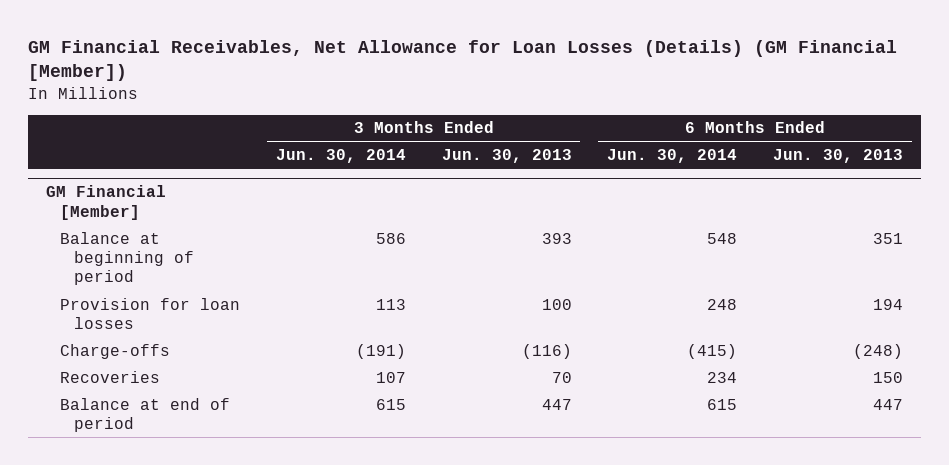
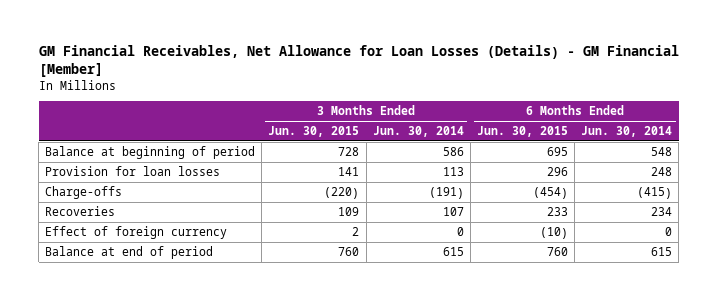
[28,39,898,82] GM Financial Receivables, Net Allowance for Loan Losses (Details) (GM Financial [Member]) -> [38,45,679,78] GM Financial Receivables, Net Allowance for Loan Losses (Details) - GM Financial [Member]
[441,149,572,164] Jun. 30, 2013 -> none
[773,149,904,164] Jun. 30, 2013 -> none
none -> [268,126,360,138] Jun. 30, 2015
none -> [476,126,568,138] Jun. 30, 2015
[46,185,167,220] GM Financial [Member] -> none
none -> [45,226,228,240] Effect of foreign currency

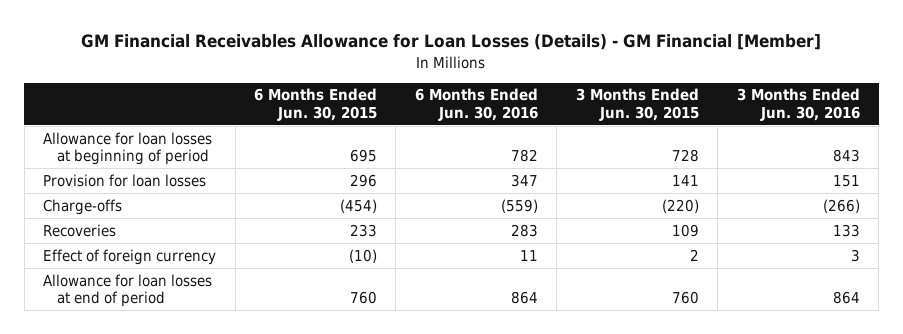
[38,45,679,78] GM Financial Receivables, Net Allowance for Loan Losses (Details) - GM Financial [Member] -> [81,34,822,51] GM Financial Receivables Allowance for Loan Losses (Details) - GM Financial [Member]
[372,126,464,138] Jun. 30, 2014 -> none
[581,126,673,138] Jun. 30, 2014 -> none
none -> [414,88,538,121] 6 Months Ended Jun. 30, 2016
none -> [736,88,860,121] 3 Months Ended Jun. 30, 2016
[45,146,256,160] Balance at beginning of period -> [43,131,213,166] Allowance for loan losses at beginning of period
[45,246,214,260] Balance at end of period -> [43,273,213,308] Allowance for loan losses at end of period

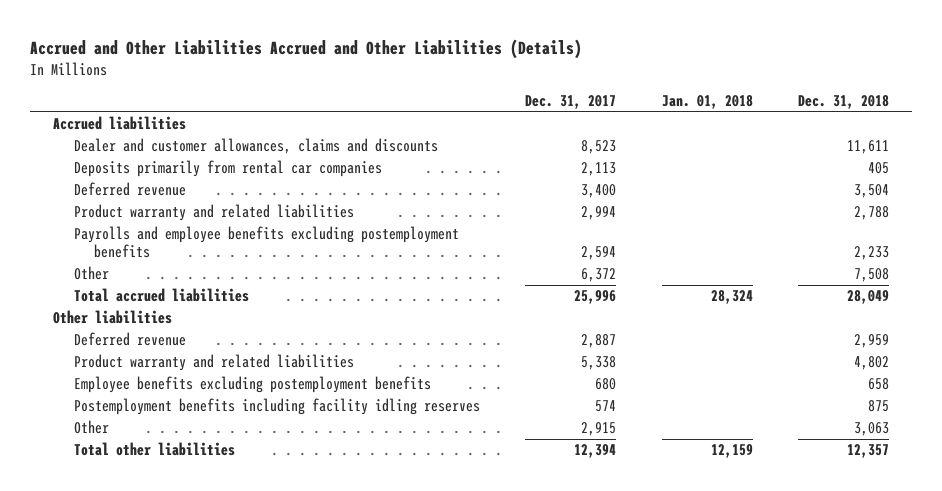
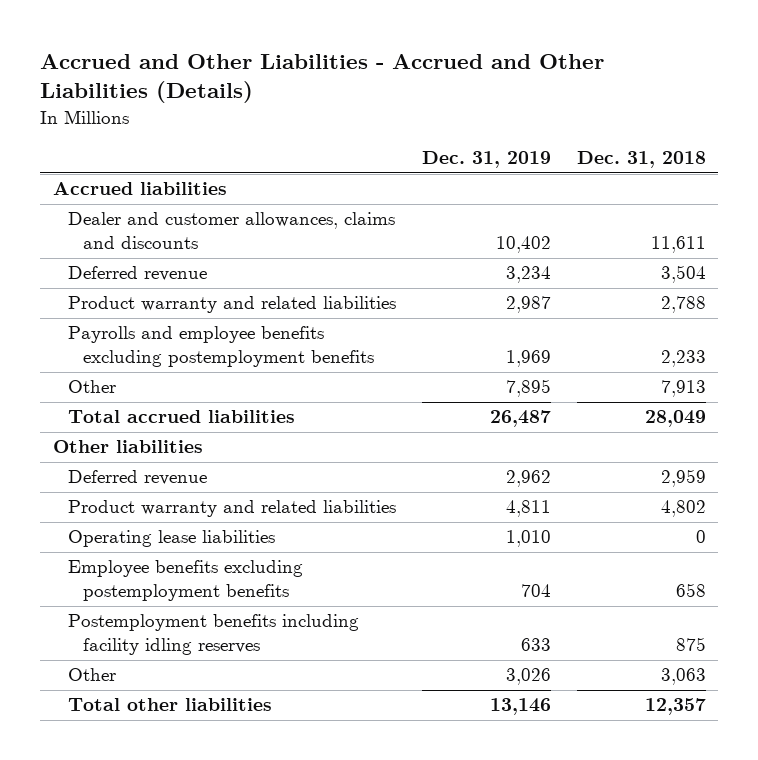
[30,39,583,60] Accrued and Other Liabilities Accrued and Other Liabilities (Details) -> [39,54,604,104] Accrued and Other Liabilities - Accrued and Other Liabilities (Details)
[525,95,617,110] Dec. 31, 2017 -> none
[661,95,753,110] Jan. 01, 2018 -> none
none -> [421,151,551,169] Dec. 31, 2019
[73,160,382,178] Deposits primarily from rental car companies -> none
[854,268,890,283] 7,508 -> [660,380,706,398] 7,913
none -> [67,530,275,548] Operating lease liabilities

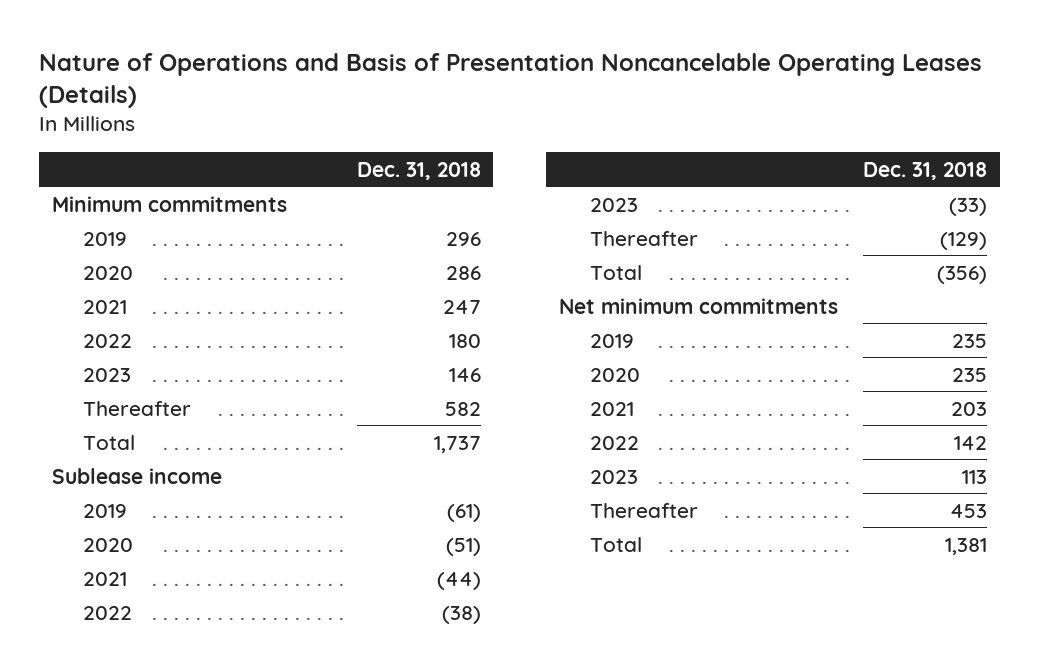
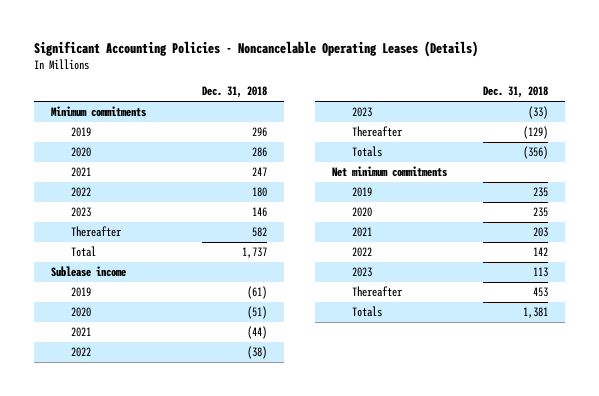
[38,52,982,109] Nature of Operations and Basis of Presentation Noncancelable Operating Leases (Details) -> [33,40,478,57] Significant Accounting Policies - Noncancelable Operating Leases (Details)
[589,264,642,280] Total -> [351,146,382,158] Totals
[589,536,642,552] Total -> [351,306,382,318] Totals

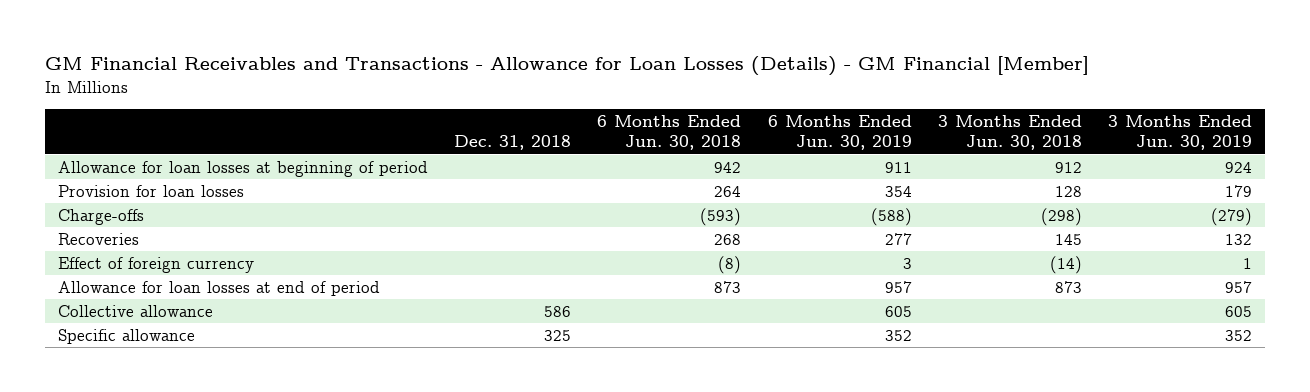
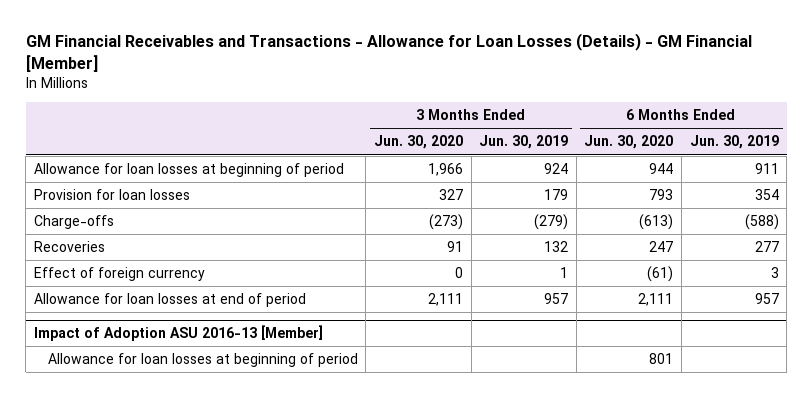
[454,135,572,151] Dec. 31, 2018 -> none
[597,115,742,151] 6 Months Ended Jun. 30, 2018 -> none
[937,115,1082,151] 3 Months Ended Jun. 30, 2018 -> none
none -> [373,135,463,150] Jun. 30, 2020
none -> [584,135,674,150] Jun. 30, 2020
[57,304,213,317] Collective allowance -> none
[57,328,195,344] Specific allowance -> none
none -> [33,325,323,342] Impact of Adoption ASU 2016-13 [Member]
none -> [47,353,358,368] Allowance for loan losses at beginning of period

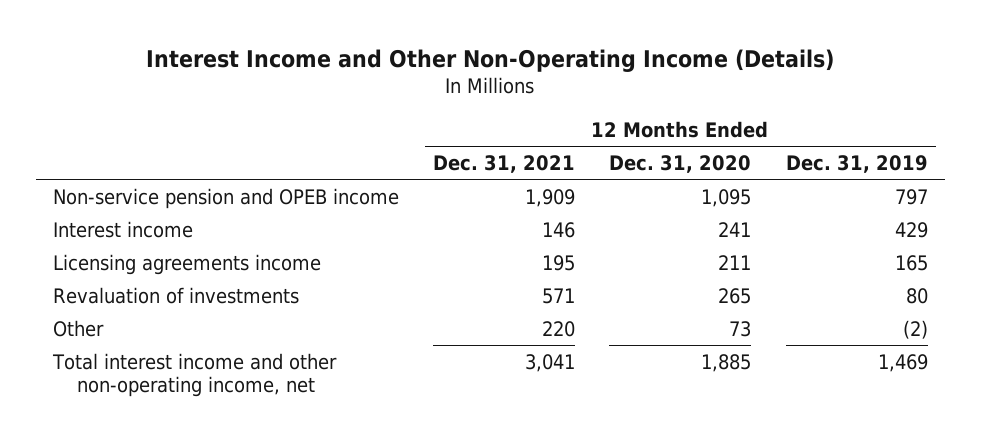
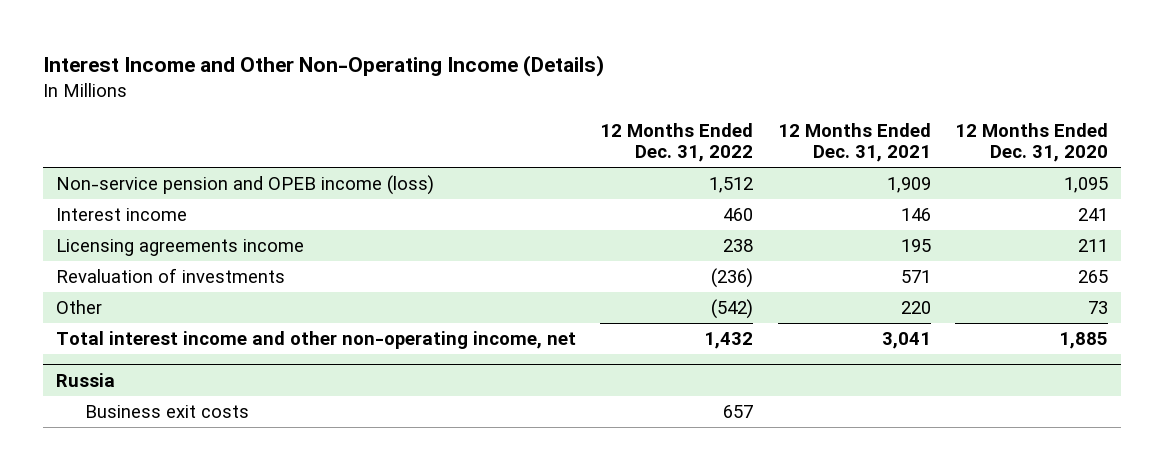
[785,154,928,173] Dec. 31, 2019 -> none
none -> [600,122,754,163] 12 Months Ended Dec. 31, 2022
[53,187,400,209] Non-service pension and OPEB income -> [55,174,434,195] Non-service pension and OPEB income (loss)
none -> [55,372,115,387] Russia
none -> [84,404,249,418] Business exit costs

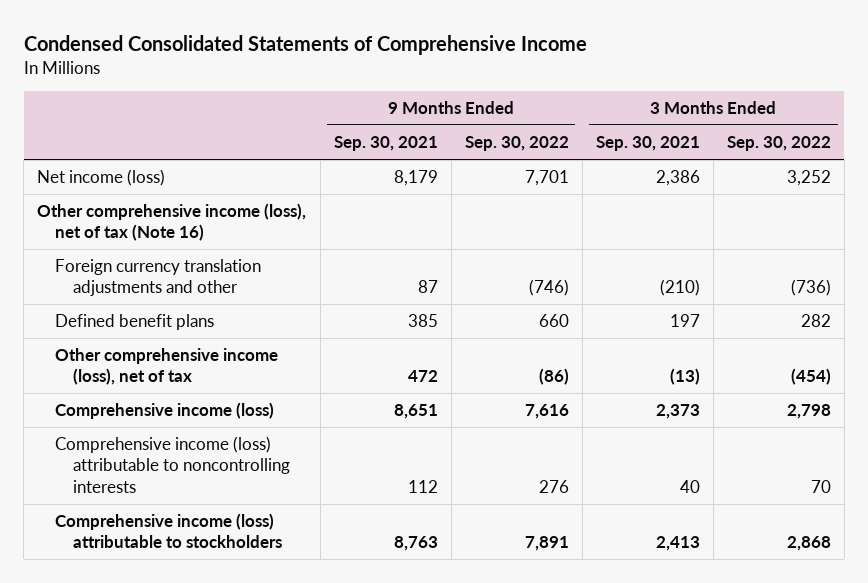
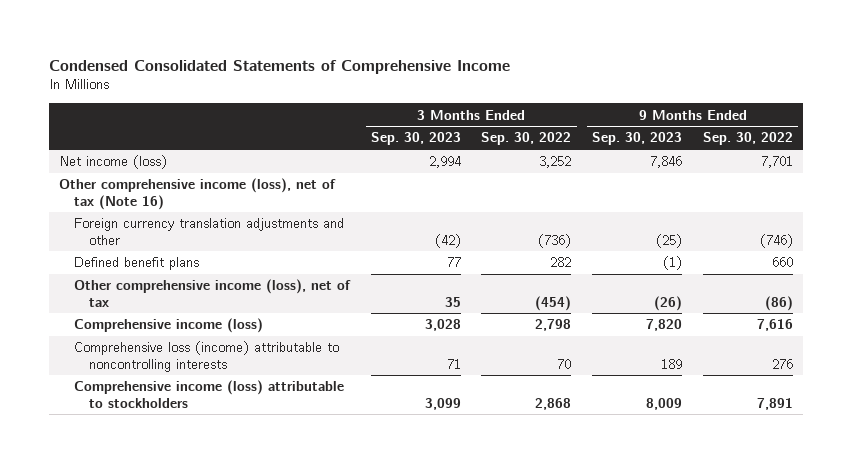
[333,136,438,152] Sep. 30, 2021 -> none
[595,136,700,152] Sep. 30, 2021 -> none
none -> [370,132,461,146] Sep. 30, 2023
none -> [592,132,683,146] Sep. 30, 2023
[55,436,291,493] Comprehensive income (loss) attributable to noncontrolling interests -> [73,341,339,372] Comprehensive loss (income) attributable to noncontrolling interests

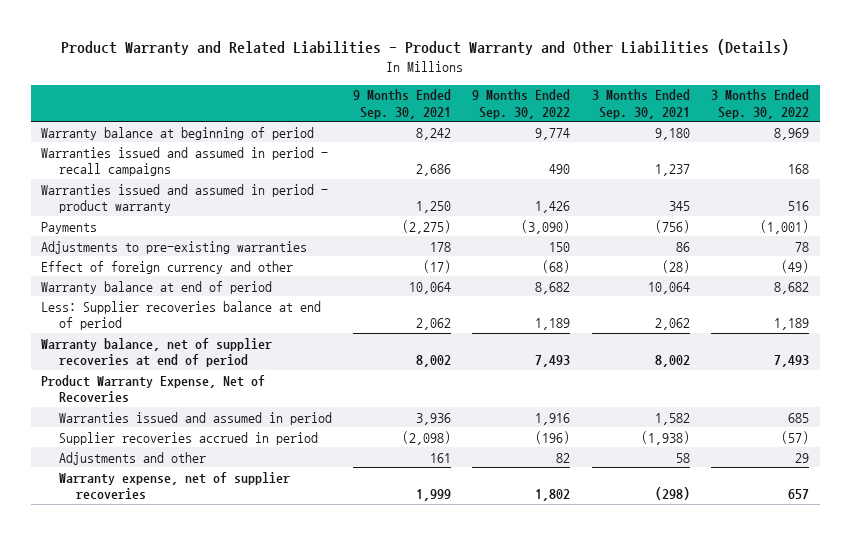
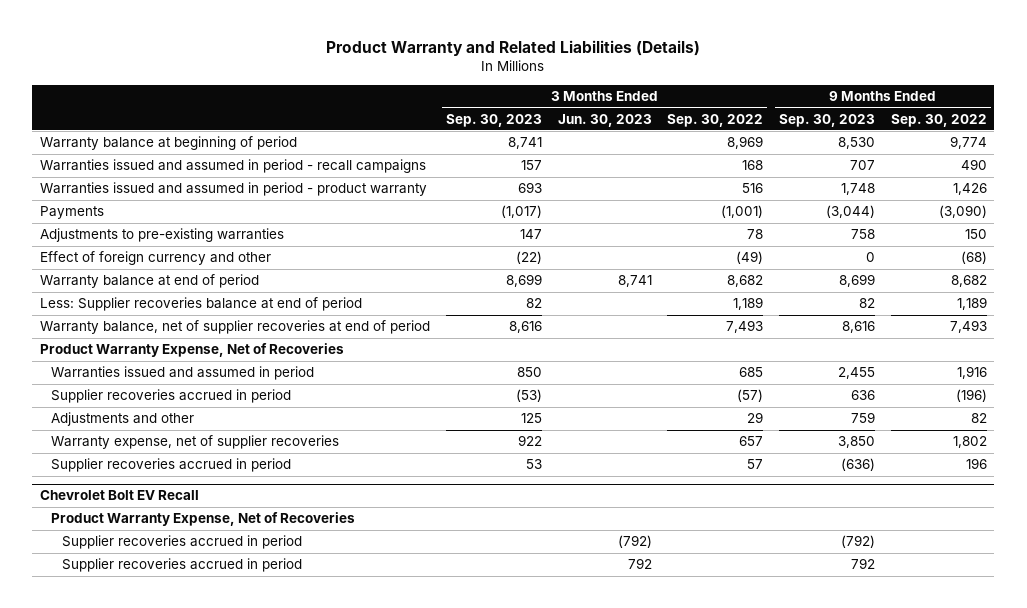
[61,39,790,56] Product Warranty and Related Liabilities - Product Warranty and Other Liabilities (Details) -> [326,40,701,57] Product Warranty and Related Liabilities (Details)
[353,89,452,119] 9 Months Ended Sep. 30, 2021 -> none
[591,89,690,119] 3 Months Ended Sep. 30, 2021 -> none
none -> [445,113,542,127] Sep. 30, 2023
none -> [557,113,652,127] Jun. 30, 2023
none -> [778,113,875,127] Sep. 30, 2023
none -> [51,458,292,473] Supplier recoveries accrued in period
none -> [40,490,200,501] Chevrolet Bolt EV Recall
none -> [51,512,356,527] Product Warranty Expense, Net of Recoveries
none -> [62,535,303,550] Supplier recoveries accrued in period
none -> [62,558,303,573] Supplier recoveries accrued in period

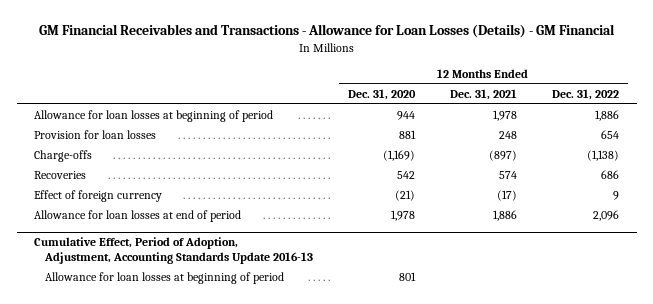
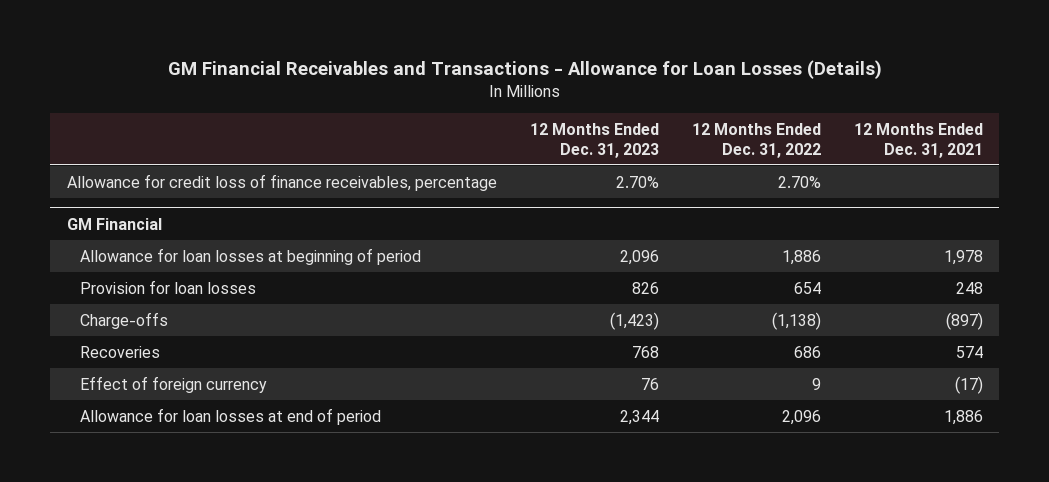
[38,24,615,39] GM Financial Receivables and Transactions - Allowance for Loan Losses (Details) - GM Financial -> [167,60,882,80] GM Financial Receivables and Transactions - Allowance for Loan Losses (Details)
[347,88,416,100] Dec. 31, 2020 -> none
none -> [529,122,659,158] 12 Months Ended Dec. 31, 2023
none -> [66,173,497,191] Allowance for credit loss of finance receivables, percentage
none -> [66,217,162,230] GM Financial
[34,237,313,264] Cumulative Effect, Period of Adoption, Adjustment, Accounting Standards Update 2016-13 -> none
[44,272,284,285] Allowance for loan losses at beginning of period -> none

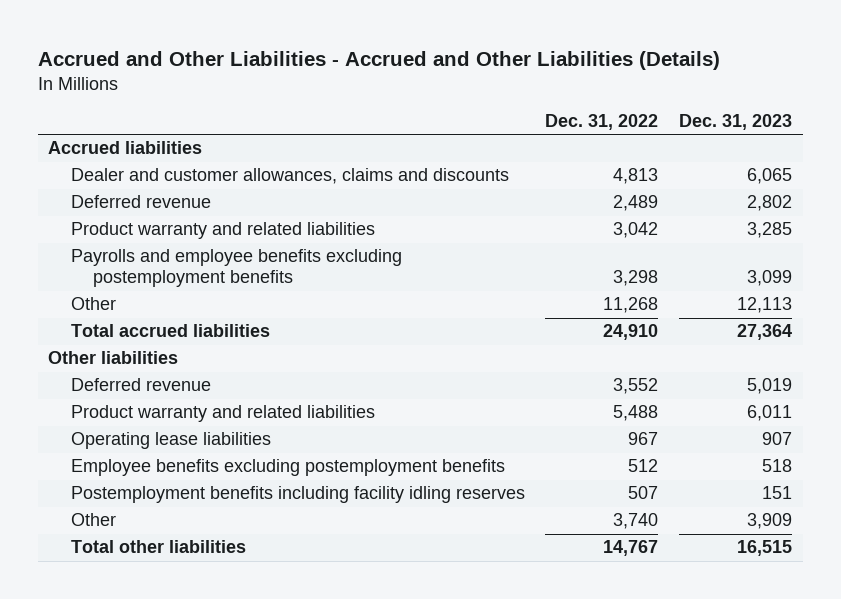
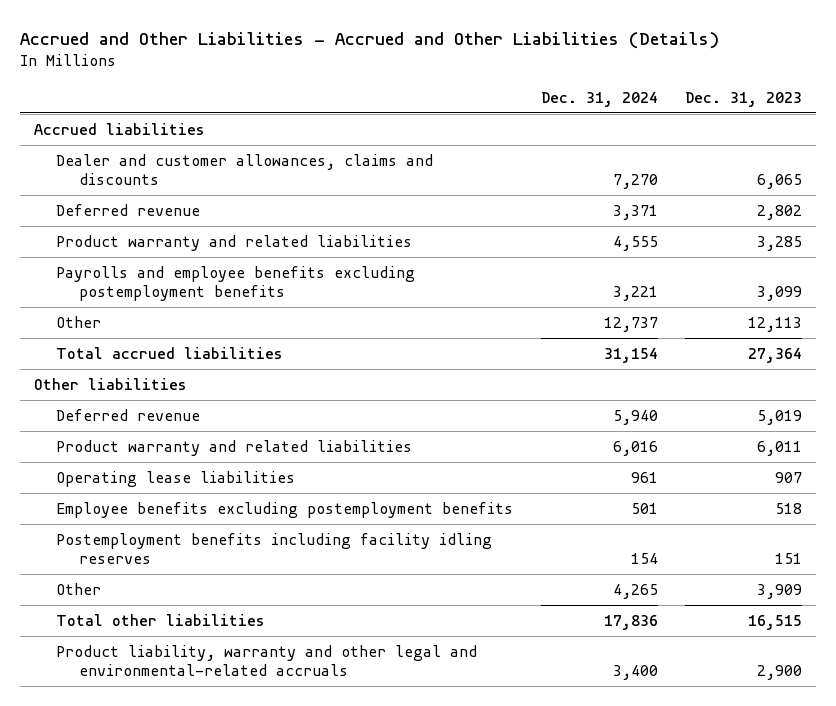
[545,114,659,131] Dec. 31, 2022 -> none
none -> [540,91,658,107] Dec. 31, 2024
none -> [56,645,478,676] Product liability, warranty and other legal and environmental-related accruals

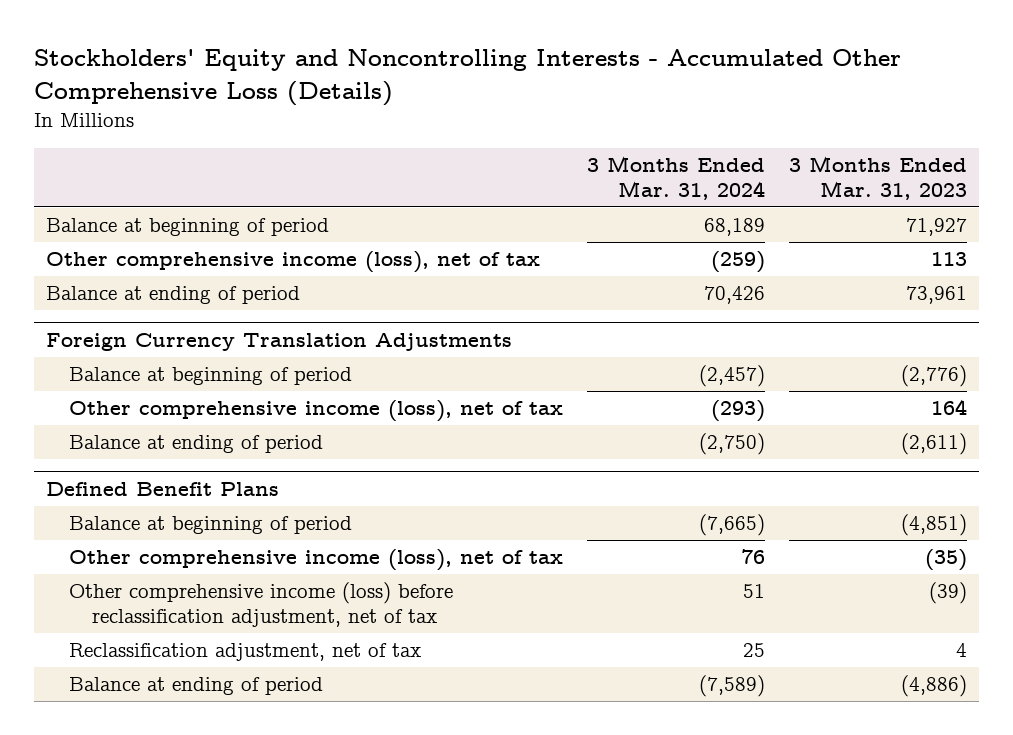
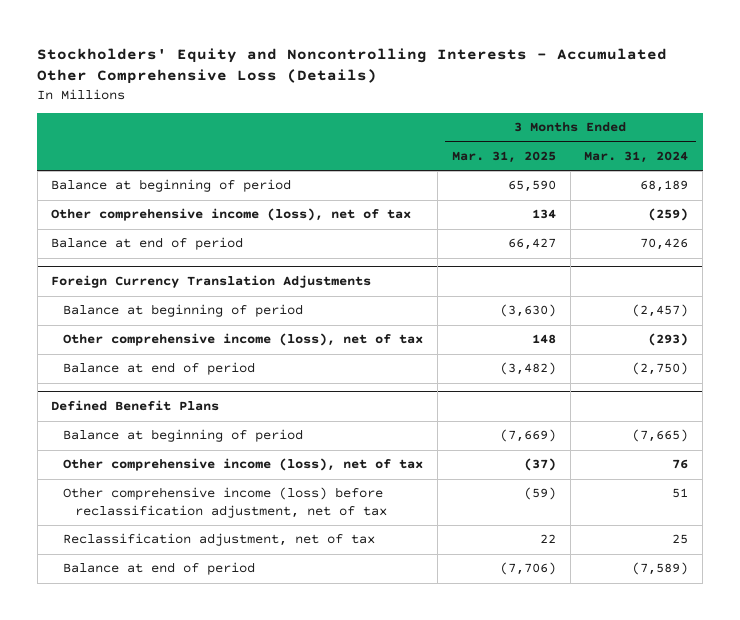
[789,156,968,200] 3 Months Ended Mar. 31, 2023 -> none
none -> [451,150,556,163] Mar. 31, 2025
[46,286,301,305] Balance at ending of period -> [51,237,244,251] Balance at end of period
[68,435,323,454] Balance at ending of period -> [63,362,256,376] Balance at end of period
[68,677,323,696] Balance at ending of period -> [63,562,256,576] Balance at end of period

